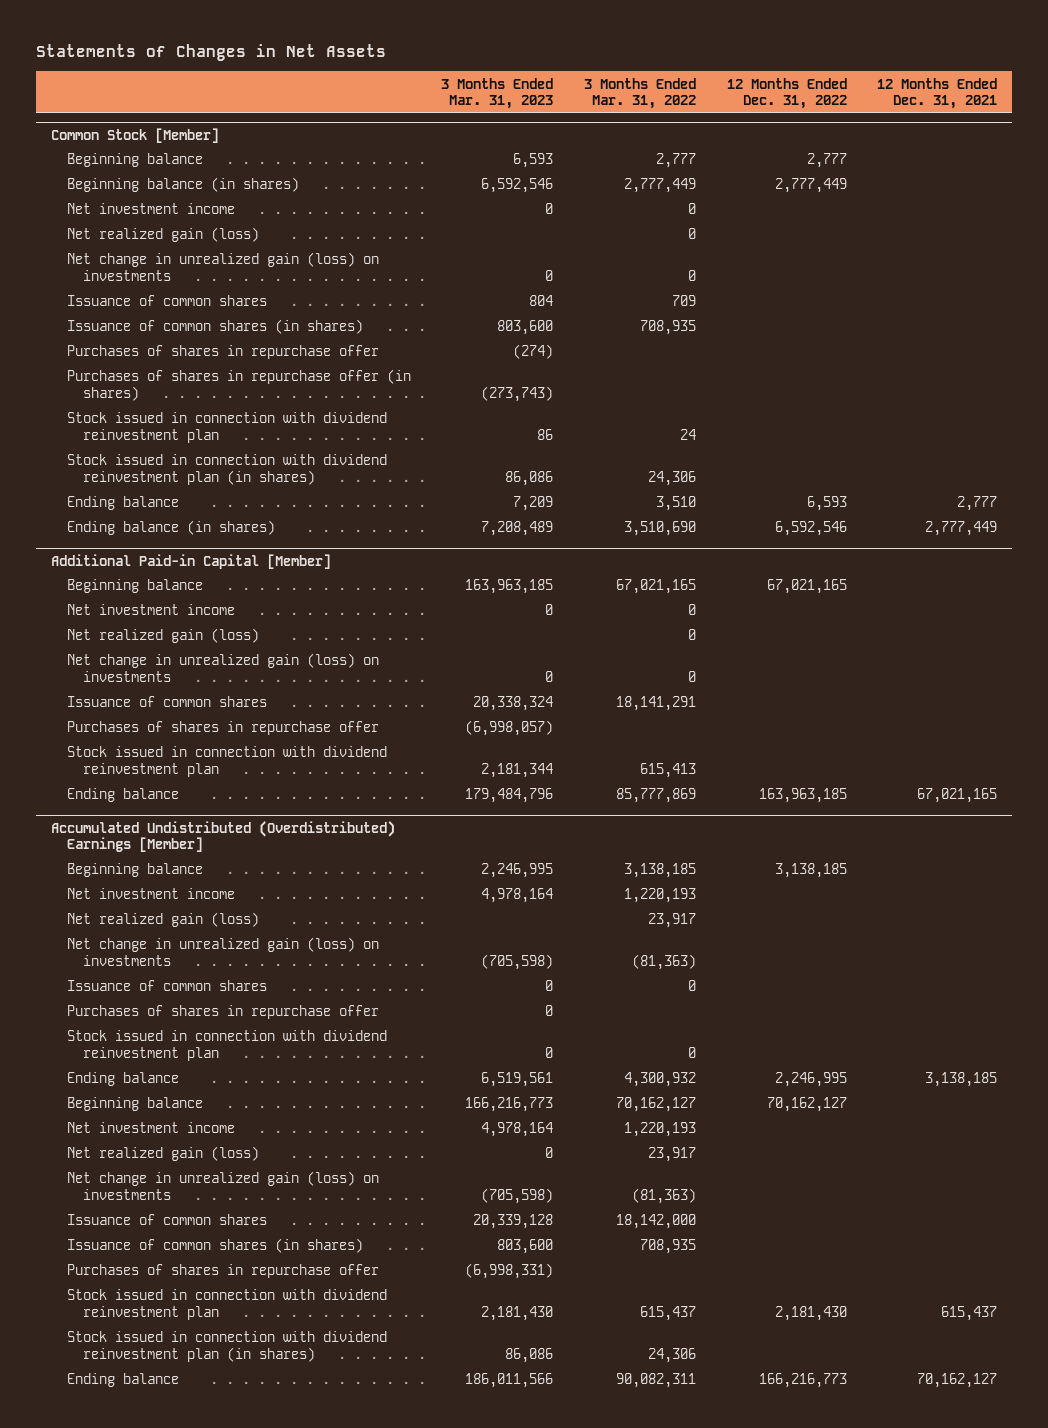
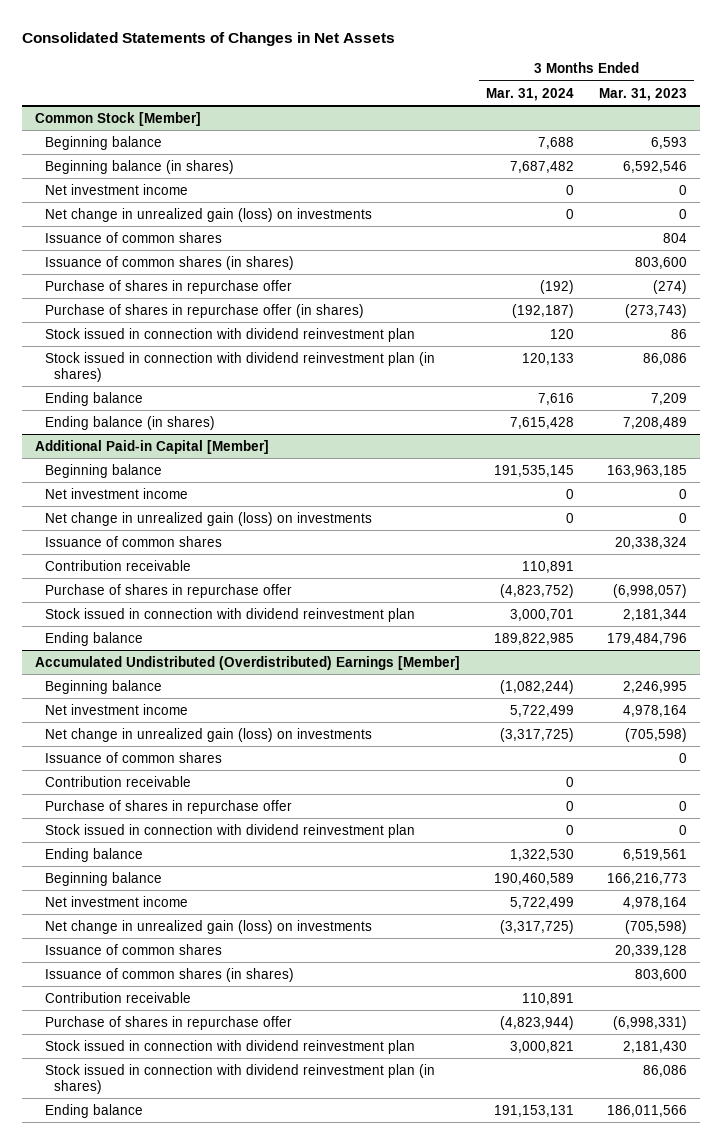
[35,44,386,62] Statements of Changes in Net Assets -> [22,32,396,47] Consolidated Statements of Changes in Net Assets
[583,77,696,110] 3 Months Ended Mar. 31, 2022 -> none
[726,77,847,110] 12 Months Ended Dec. 31, 2022 -> none
[877,77,998,110] 12 Months Ended Dec. 31, 2021 -> none
none -> [485,87,574,101] Mar. 31, 2024
[66,227,259,243] Net realized gain (loss) -> none
[66,345,379,360] Purchases of shares in repurchase offer -> [44,279,292,294] Purchase of shares in repurchase offer
[66,369,411,401] Purchases of shares in repurchase offer (in shares) -> [44,303,364,318] Purchase of shares in repurchase offer (in shares)
[66,628,259,644] Net realized gain (loss) -> none
none -> [44,559,191,571] Contribution receivable
[66,721,379,736] Purchases of shares in repurchase offer -> [44,583,292,598] Purchase of shares in repurchase offer
[66,912,259,928] Net realized gain (loss) -> none
none -> [44,775,191,787] Contribution receivable
[66,1005,379,1020] Purchases of shares in repurchase offer -> [44,799,292,814] Purchase of shares in repurchase offer
[66,1146,259,1162] Net realized gain (loss) -> none
none -> [44,991,191,1003] Contribution receivable
[66,1264,379,1279] Purchases of shares in repurchase offer -> [44,1015,292,1030] Purchase of shares in repurchase offer

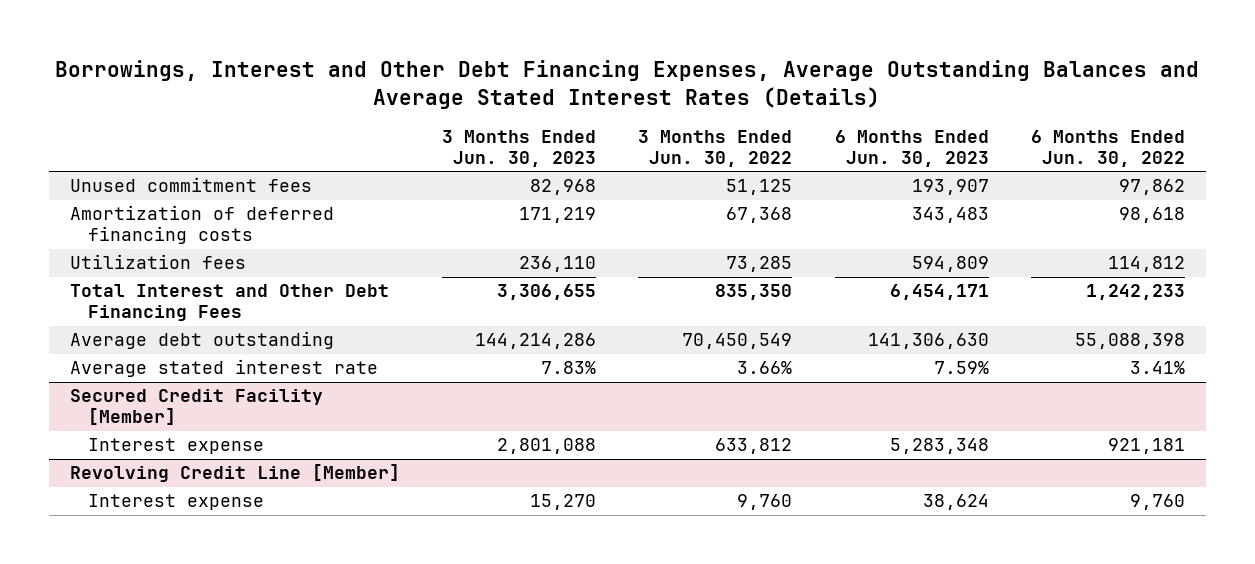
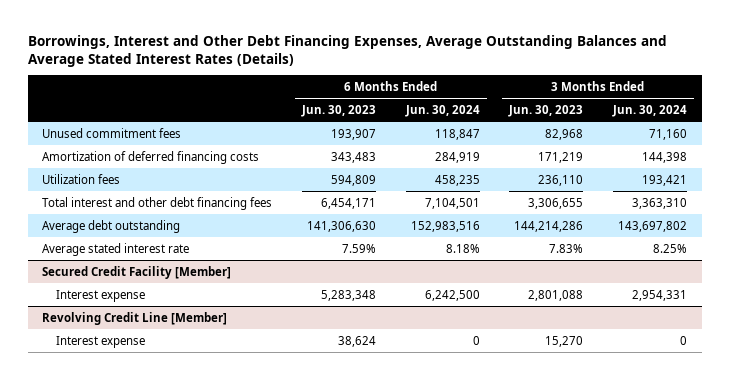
[638,129,793,168] 3 Months Ended Jun. 30, 2022 -> none
[1030,129,1185,168] 6 Months Ended Jun. 30, 2022 -> none
none -> [404,104,480,117] Jun. 30, 2024
none -> [611,104,687,117] Jun. 30, 2024
[70,284,390,322] Total Interest and Other Debt Financing Fees -> [42,196,273,210] Total interest and other debt financing fees

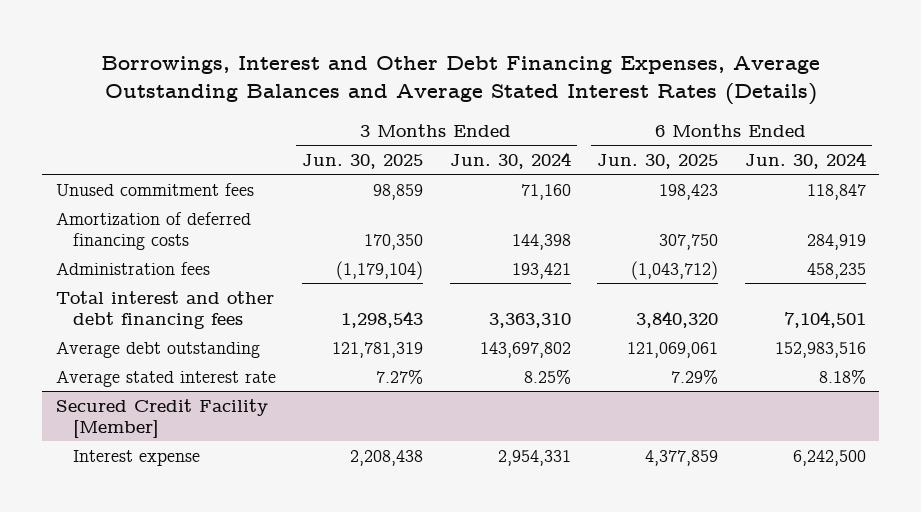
[301,104,377,117] Jun. 30, 2023 -> none
[508,104,584,117] Jun. 30, 2023 -> none
none -> [302,154,424,170] Jun. 30, 2025
none -> [597,154,719,170] Jun. 30, 2025
[42,173,121,184] Utilization fees -> [55,261,210,275] Administration fees
[42,311,228,325] Revolving Credit Line [Member] -> none
[55,335,145,348] Interest expense -> none

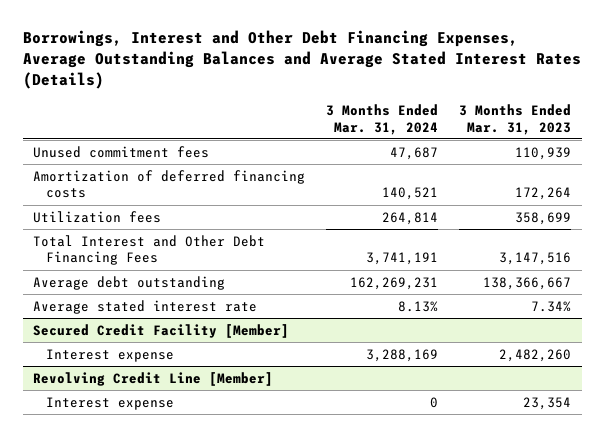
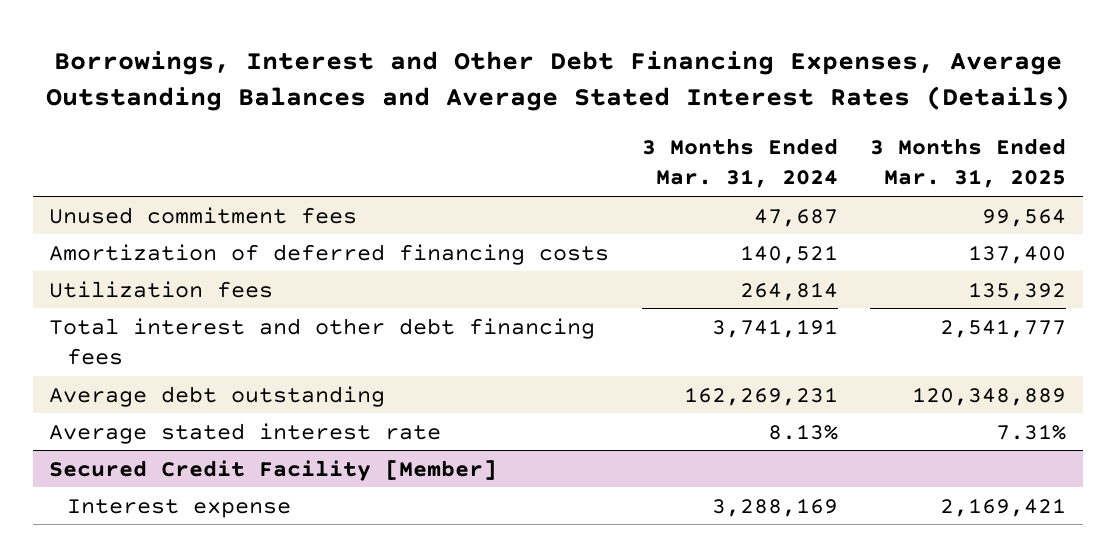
[459,104,572,135] 3 Months Ended Mar. 31, 2023 -> none
none -> [870,138,1067,189] 3 Months Ended Mar. 31, 2025
[33,234,266,266] Total Interest and Other Debt Financing Fees -> [49,317,596,365] Total interest and other debt financing fees
[33,371,274,386] Revolving Credit Line [Member] -> none
[45,396,174,410] Interest expense -> none

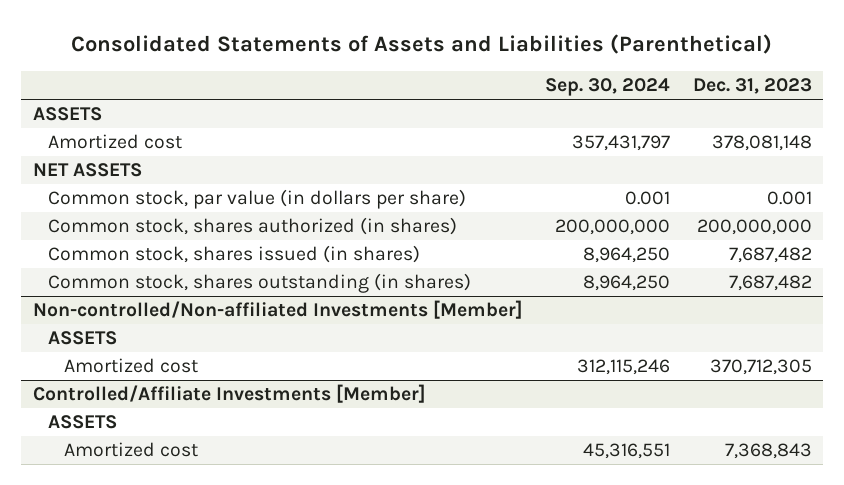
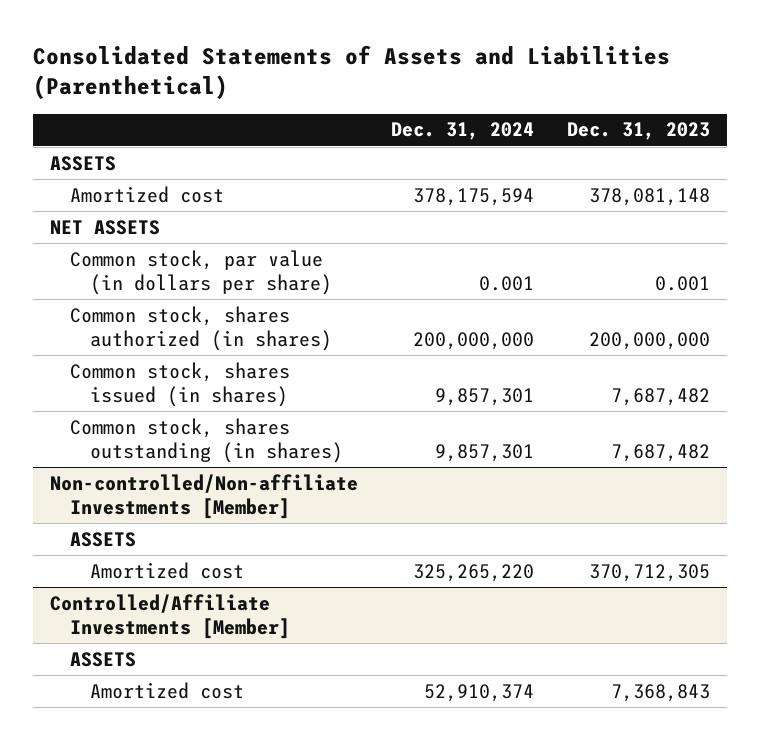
[545,77,671,96] Sep. 30, 2024 -> none
none -> [390,122,534,141] Dec. 31, 2024
[32,300,523,320] Non-controlled/Non-affiliated Investments [Member] -> [49,473,358,519] Non-controlled/Non-affiliate Investments [Member]

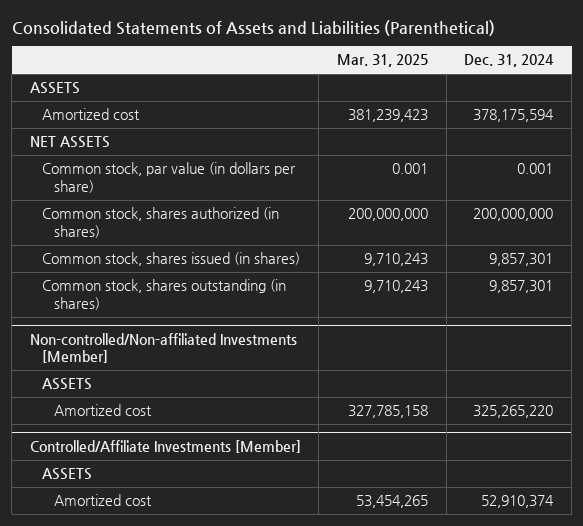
[567,122,711,141] Dec. 31, 2023 -> none
none -> [337,54,429,68] Mar. 31, 2025
[49,473,358,519] Non-controlled/Non-affiliate Investments [Member] -> [29,333,297,364] Non-controlled/Non-affiliated Investments [Member]

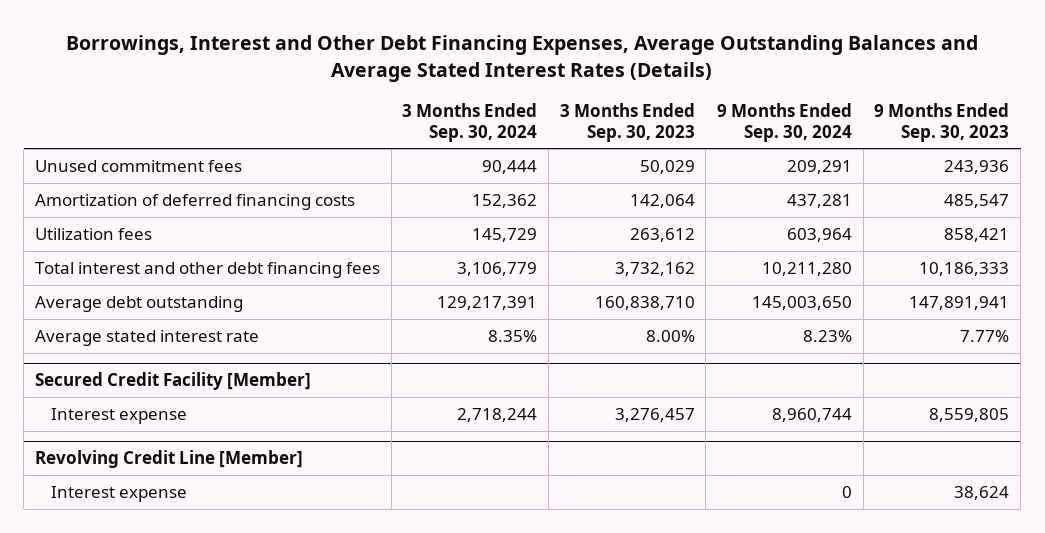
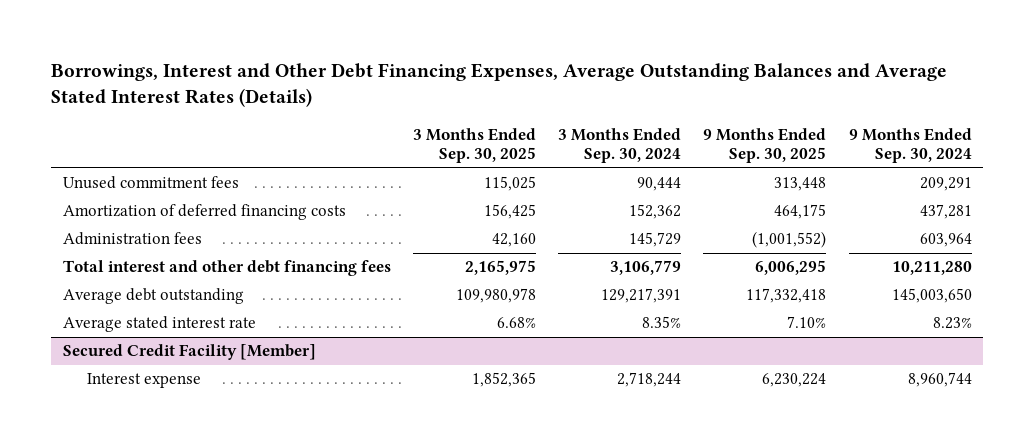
[559,103,695,142] 3 Months Ended Sep. 30, 2023 -> none
[874,103,1010,142] 9 Months Ended Sep. 30, 2023 -> none
none -> [412,127,536,164] 3 Months Ended Sep. 30, 2025
none -> [703,127,827,164] 9 Months Ended Sep. 30, 2025
[35,228,153,241] Utilization fees -> [62,232,202,246] Administration fees
[35,450,304,469] Revolving Credit Line [Member] -> none
[51,486,188,503] Interest expense -> none

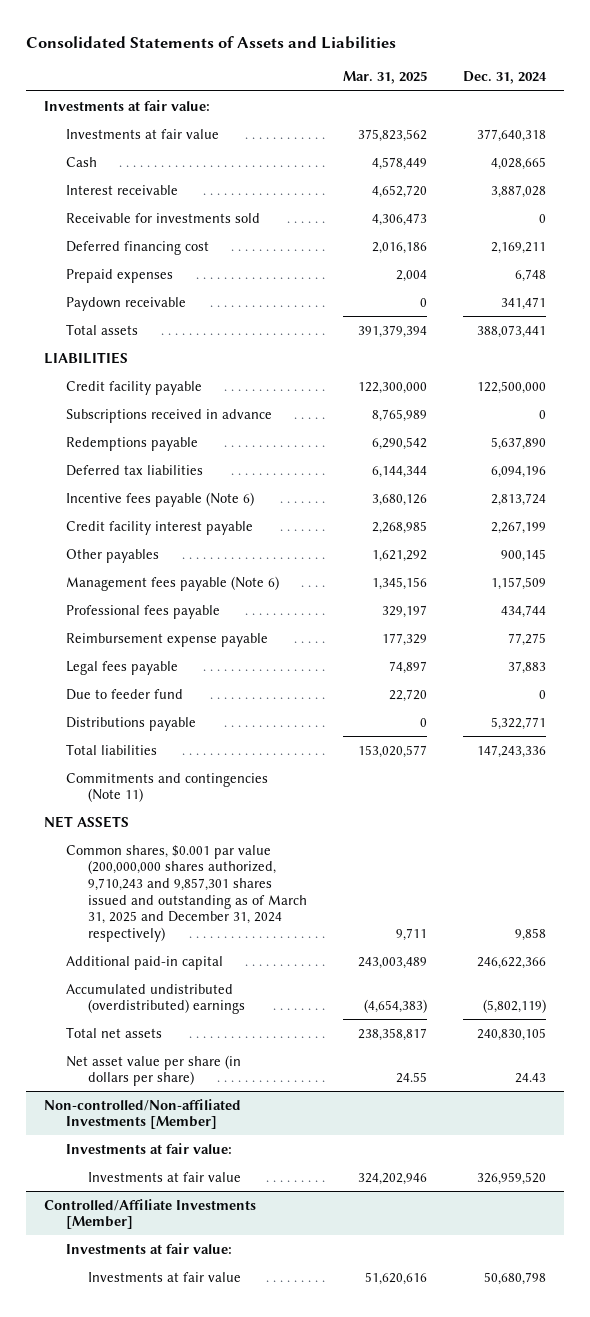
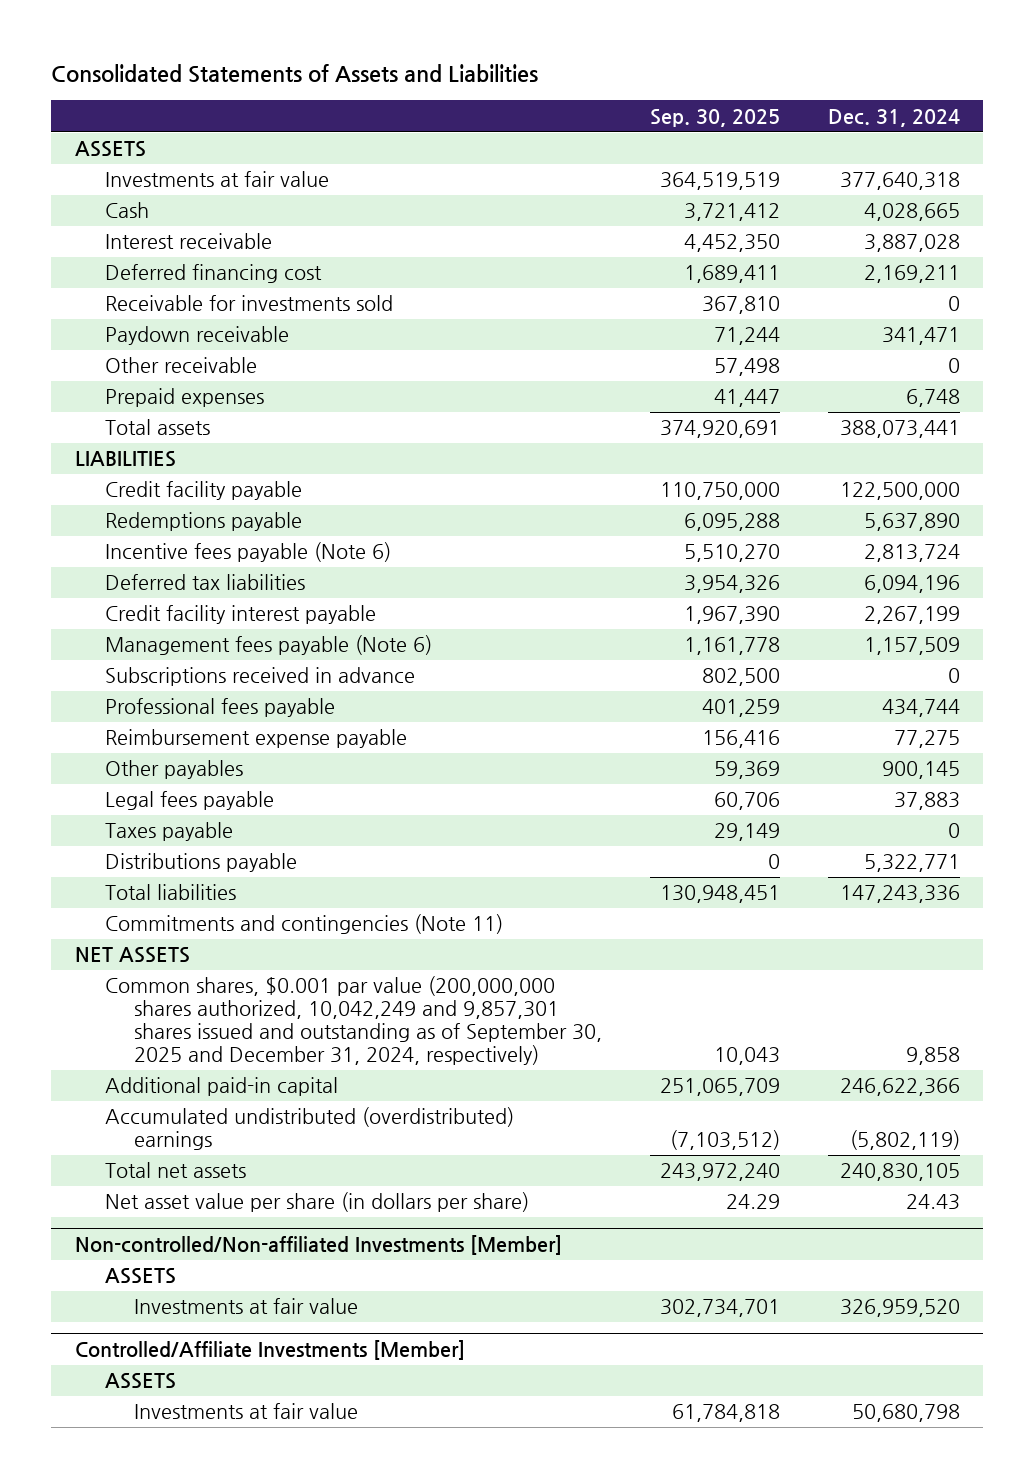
[342,71,427,85] Mar. 31, 2025 -> none
none -> [649,108,780,127] Sep. 30, 2025
[44,99,211,111] Investments at fair value: -> none
none -> [74,141,146,158] ASSETS
[66,212,261,223] Receivable for investments sold -> [104,295,393,312] Receivable for investments sold
none -> [104,357,257,374] Other receivable
[66,268,174,283] Prepaid expenses -> [104,388,264,408] Prepaid expenses
[66,464,204,476] Deferred tax liabilities -> [104,574,305,591] Deferred tax liabilities
[66,408,273,423] Subscriptions received in advance -> [104,667,415,687] Subscriptions received in advance
[66,548,160,563] Other payables -> [104,760,243,780] Other payables
[66,688,184,700] Due to feeder fund -> none
none -> [104,822,233,842] Taxes payable
[66,844,308,942] Common shares, $0.001 par value (200,000,000 shares authorized, 9,710,243 and 9,857,301 shares issued and outstanding as of March 31, 2025 and December 31, 2024 respectively) -> [104,976,603,1065] Common shares, $0.001 par value (200,000,000 shares authorized, 10,042,249 and 9,857,301 shares issued and outstanding as of September 30, 2025 and December 31, 2024, respectively)
[66,1142,233,1154] Investments at fair value: -> none
none -> [104,1268,176,1285] ASSETS
[66,1242,233,1254] Investments at fair value: -> none
none -> [104,1373,176,1390] ASSETS

